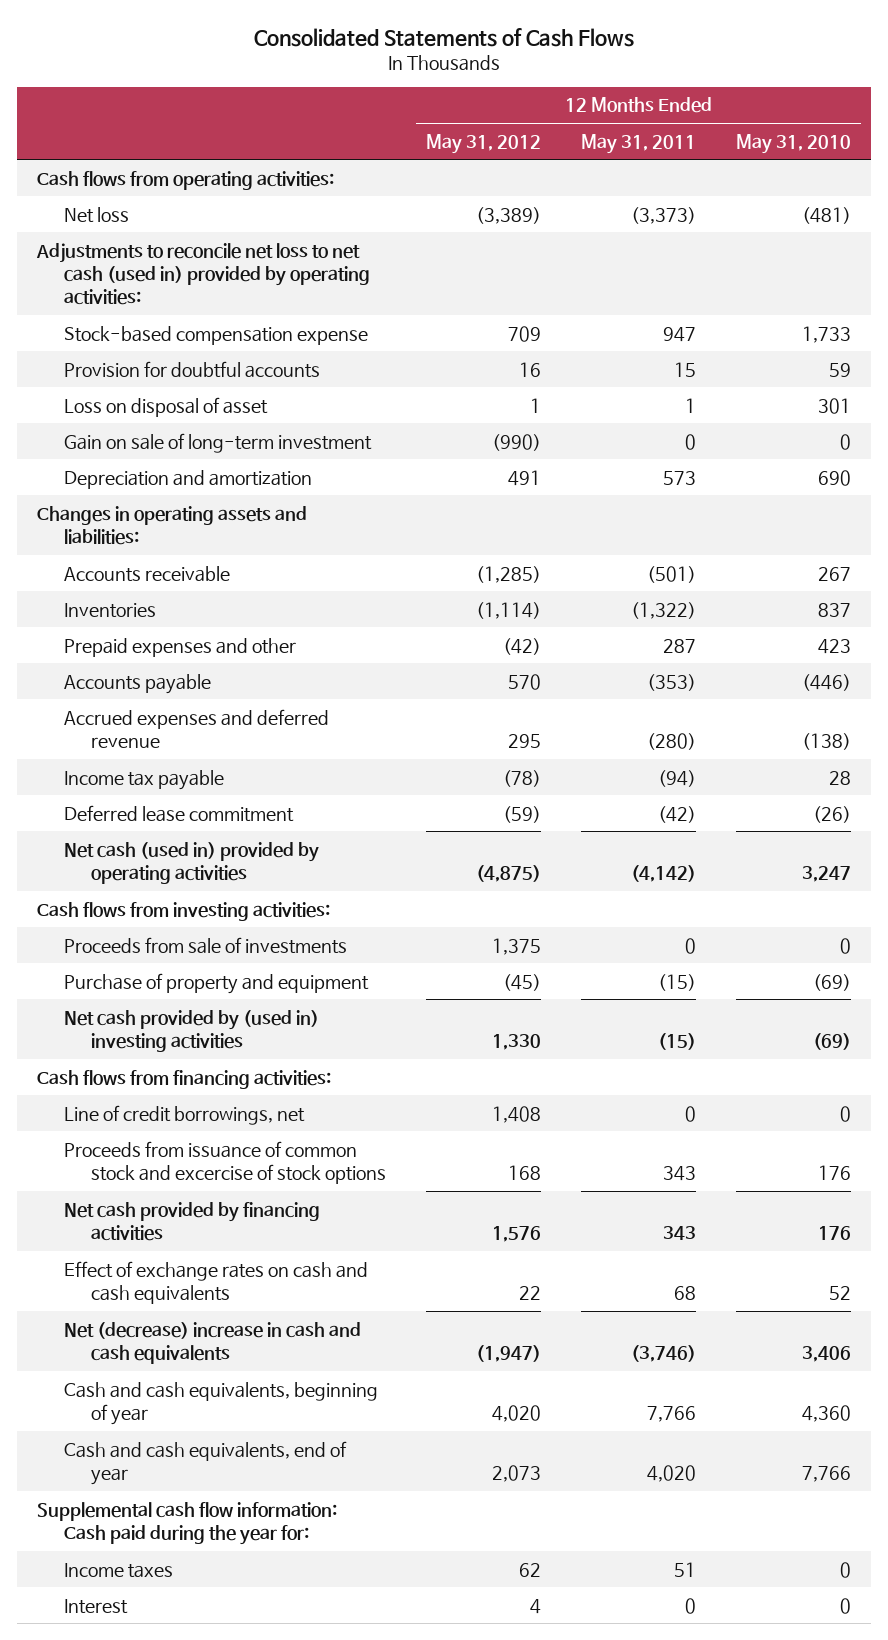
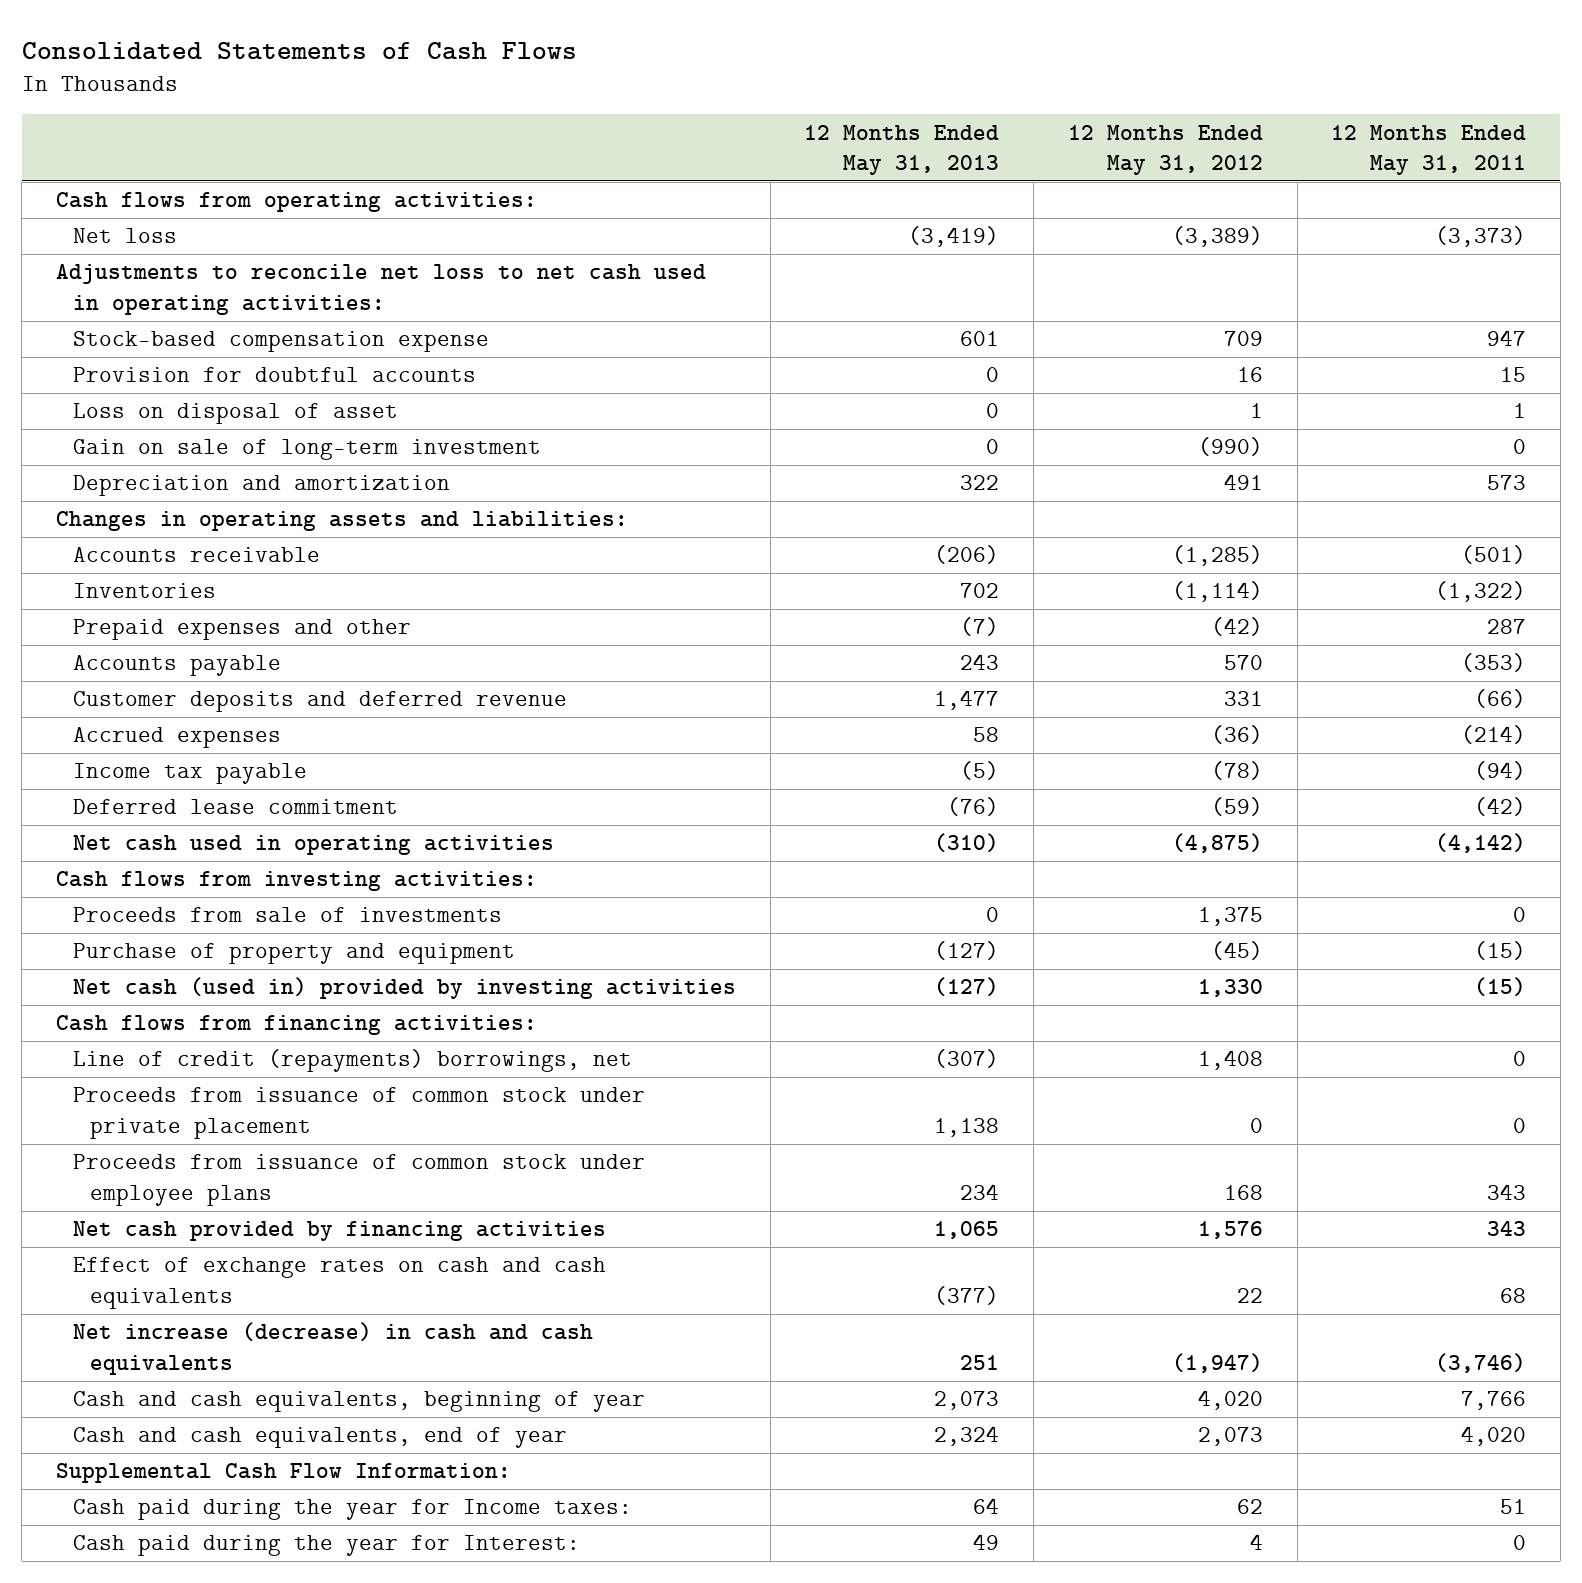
[736,133,852,154] May 31, 2010 -> none
none -> [804,124,1000,175] 12 Months Ended May 31, 2013
[35,242,370,306] Adjustments to reconcile net loss to net cash (used in) provided by operating activities: -> [55,264,706,315] Adjustments to reconcile net loss to net cash used in operating activities:
none -> [73,691,568,713] Customer deposits and deferred revenue
[63,708,329,749] Accrued expenses and deferred revenue -> [73,727,282,749] Accrued expenses
[507,734,541,749] 295 -> [1210,725,1263,745] (36)
[647,733,697,751] (280) -> [1461,725,1527,745] (214)
[63,841,319,885] Net cash (used in) provided by operating activities -> [73,835,555,856] Net cash used in operating activities
[63,1009,319,1053] Net cash provided by (used in) investing activities -> [73,977,737,1000] Net cash (used in) provided by investing activities
[63,1104,305,1125] Line of credit borrowings, net -> [73,1049,633,1073] Line of credit (repayments) borrowings, net
none -> [73,1087,646,1139] Proceeds from issuance of common stock under private placement
[63,1140,386,1185] Proceeds from issuance of common stock and excercise of stock options -> [73,1154,646,1206] Proceeds from issuance of common stock under employee plans
[63,1321,361,1365] Net (decrease) increase in cash and cash equivalents -> [73,1322,594,1375] Net increase (decrease) in cash and cash equivalents
[36,1501,337,1546] Supplemental cash flow information: Cash paid during the year for: -> [55,1463,511,1484] Supplemental Cash Flow Information:
[63,1562,173,1578] Income taxes -> [73,1499,633,1521] Cash paid during the year for Income taxes:
[63,1598,128,1614] Interest -> [73,1535,581,1557] Cash paid during the year for Interest:

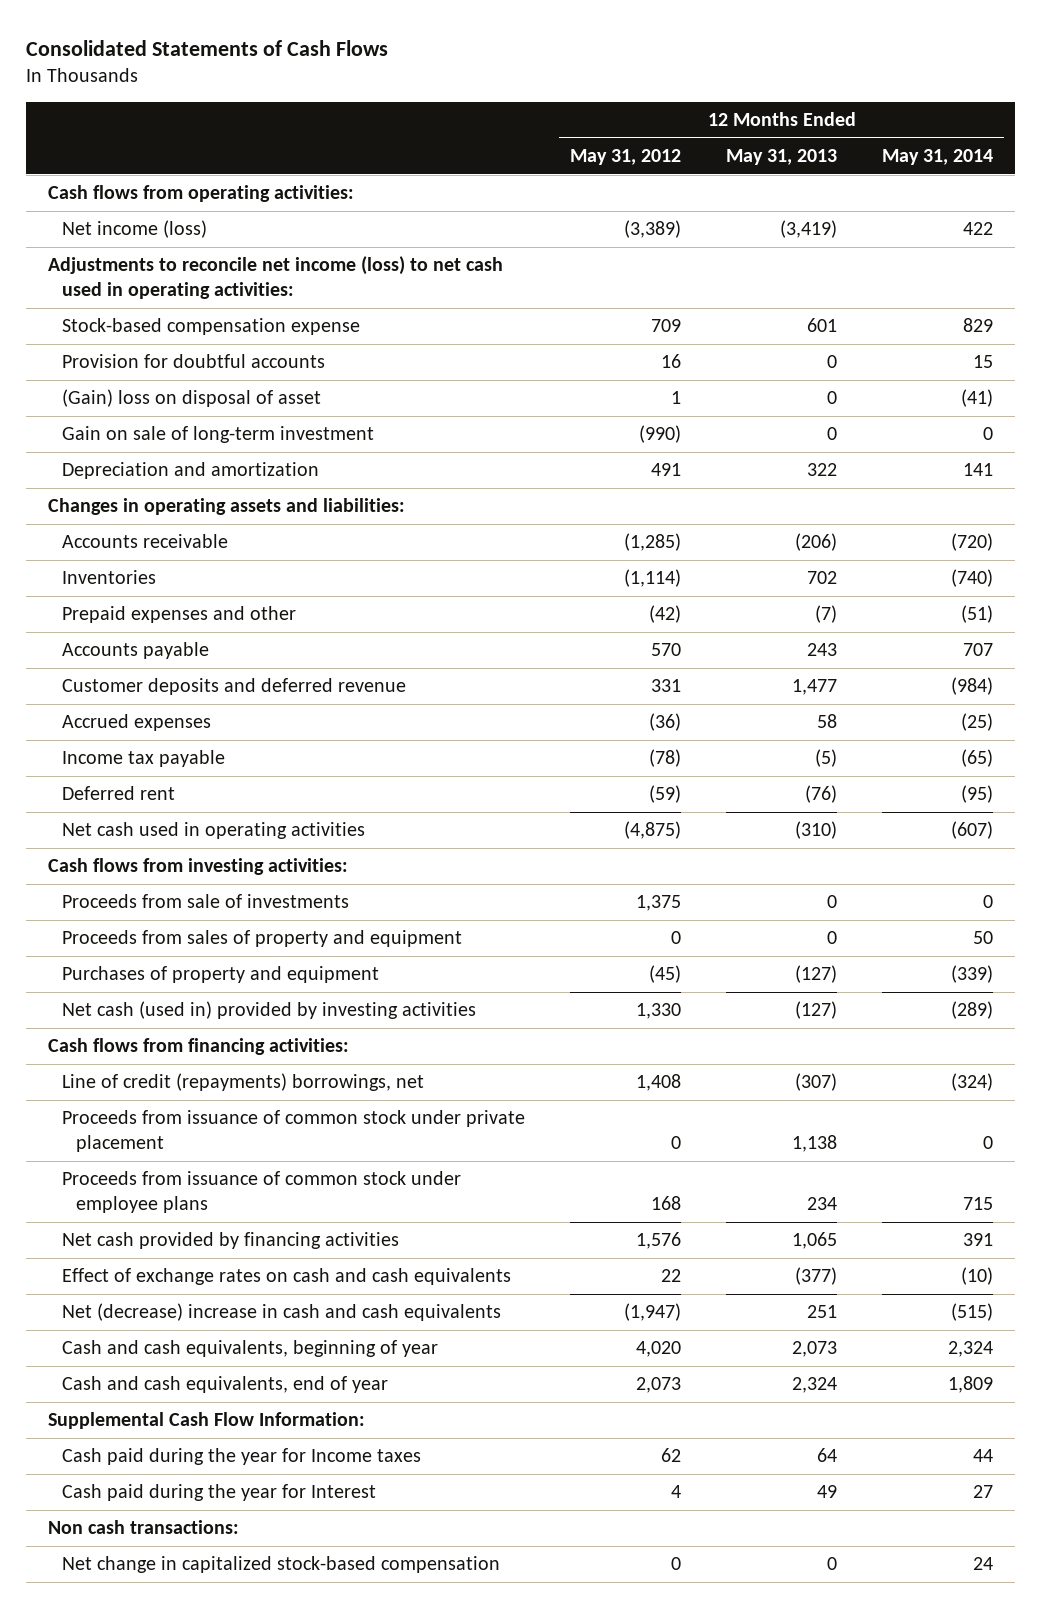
[1331,124,1527,175] 12 Months Ended May 31, 2011 -> none
none -> [882,148,994,165] May 31, 2014
[73,228,178,244] Net loss -> [62,220,208,239] Net income (loss)
[55,264,706,315] Adjustments to reconcile net loss to net cash used in operating activities: -> [48,256,504,299] Adjustments to reconcile net income (loss) to net cash used in operating activities:
[73,403,399,425] Loss on disposal of asset -> [62,389,322,408] (Gain) loss on disposal of asset
[73,799,399,815] Deferred lease commitment -> [62,786,176,801] Deferred rent
none -> [62,930,463,948] Proceeds from sales of property and equipment
[73,943,516,965] Purchase of property and equipment -> [62,966,380,984] Purchases of property and equipment
[73,1322,594,1375] Net increase (decrease) in cash and cash equivalents -> [62,1303,502,1322] Net (decrease) increase in cash and cash equivalents
[73,1499,633,1521] Cash paid during the year for Income taxes: -> [62,1448,422,1466] Cash paid during the year for Income taxes
[73,1535,581,1557] Cash paid during the year for Interest: -> [62,1484,377,1502] Cash paid during the year for Interest
none -> [48,1520,240,1535] Non cash transactions:
none -> [62,1556,501,1574] Net change in capitalized stock-based compensation

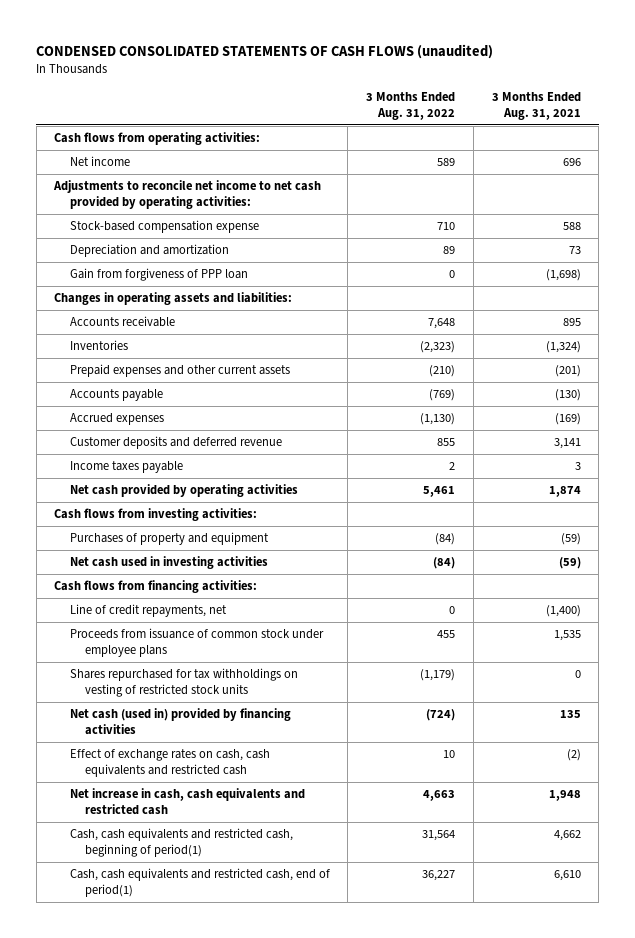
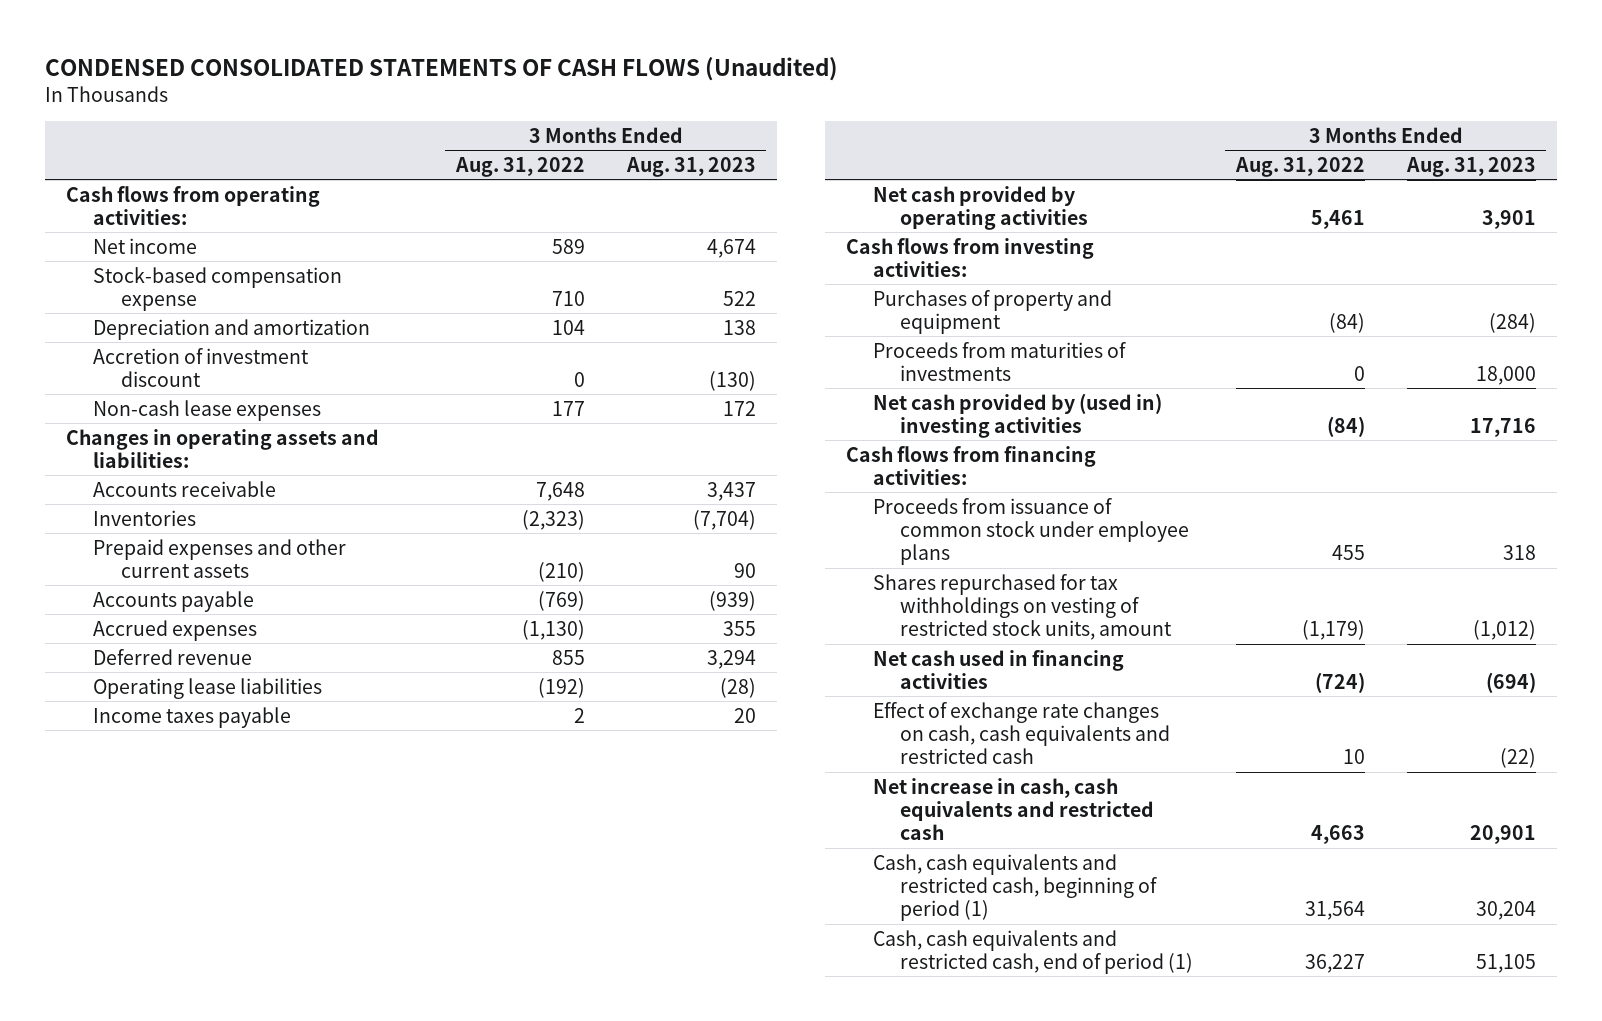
[36,43,494,59] CONDENSED CONSOLIDATED STATEMENTS OF CASH FLOWS (unaudited) -> [45,56,839,81] CONDENSED CONSOLIDATED STATEMENTS OF CASH FLOWS (Unaudited)
[491,92,581,120] 3 Months Ended Aug. 31, 2021 -> none
none -> [625,156,756,177] Aug. 31, 2023
[53,180,322,209] Adjustments to reconcile net income to net cash provided by operating activities: -> none
[69,268,248,282] Gain from forgiveness of PPP loan -> none
[443,246,456,255] 89 -> [551,319,585,335] 104
none -> [93,347,310,387] Accretion of investment discount
none -> [93,399,322,421] Non-cash lease expenses
[69,436,282,450] Customer deposits and deferred revenue -> [93,648,253,665] Deferred revenue
none -> [93,677,323,699] Operating lease liabilities
none -> [873,341,1127,381] Proceeds from maturities of investments
[69,556,268,570] Net cash used in investing activities -> [873,392,1163,438] Net cash provided by (used in) investing activities
[69,604,227,618] Line of credit repayments, net -> none
[69,668,298,697] Shares repurchased for tax withholdings on vesting of restricted stock units -> [873,573,1173,641] Shares repurchased for tax withholdings on vesting of restricted stock units, amount
[69,708,291,735] Net cash (used in) provided by financing activities -> [873,649,1125,689] Net cash used in financing activities
[69,749,270,777] Effect of exchange rates on cash, cash equivalents and restricted cash -> [873,701,1171,765] Effect of exchange rate changes on cash, cash equivalents and restricted cash
[69,828,293,857] Cash, cash equivalents and restricted cash, beginning of period(1) -> [873,853,1158,922] Cash, cash equivalents and restricted cash, beginning of period (1)
[69,868,330,897] Cash, cash equivalents and restricted cash, end of period(1) -> [873,929,1194,974] Cash, cash equivalents and restricted cash, end of period (1)

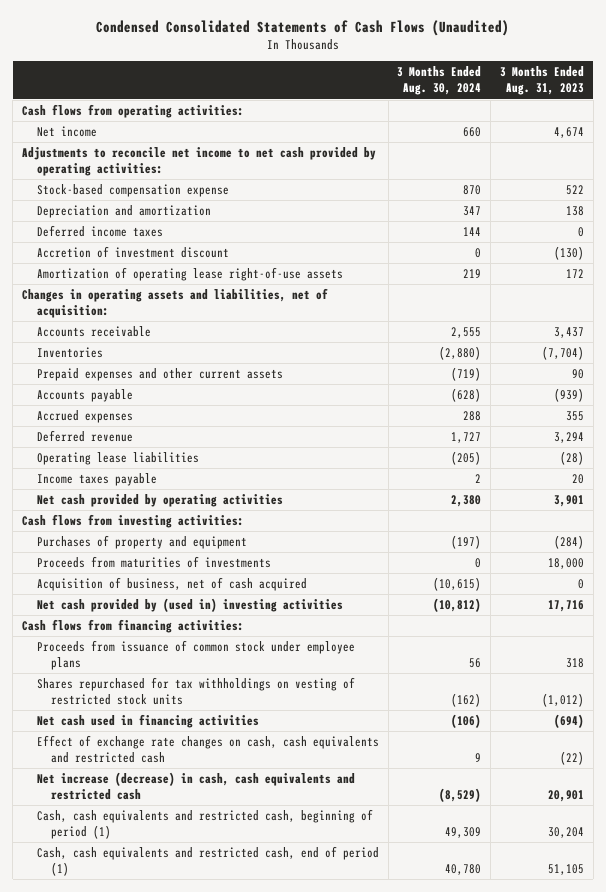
[45,56,839,81] CONDENSED CONSOLIDATED STATEMENTS OF CASH FLOWS (Unaudited) -> [96,20,510,37] Condensed Consolidated Statements of Cash Flows (Unaudited)
[454,156,585,177] Aug. 31, 2022 -> none
none -> [397,66,482,96] 3 Months Ended Aug. 30, 2024
none -> [22,146,377,176] Adjustments to reconcile net income to net cash provided by operating activities:
none -> [36,224,163,237] Deferred income taxes
[93,399,322,421] Non-cash lease expenses -> [36,266,343,281] Amortization of operating lease right-of-use assets
[66,428,380,468] Changes in operating assets and liabilities: -> [22,287,329,318] Changes in operating assets and liabilities, net of acquisition:
none -> [36,576,307,591] Acquisition of business, net of cash acquired
[873,573,1173,641] Shares repurchased for tax withholdings on vesting of restricted stock units, amount -> [36,676,355,705] Shares repurchased for tax withholdings on vesting of restricted stock units
[873,777,1155,841] Net increase in cash, cash equivalents and restricted cash -> [36,771,355,800] Net increase (decrease) in cash, cash equivalents and restricted cash

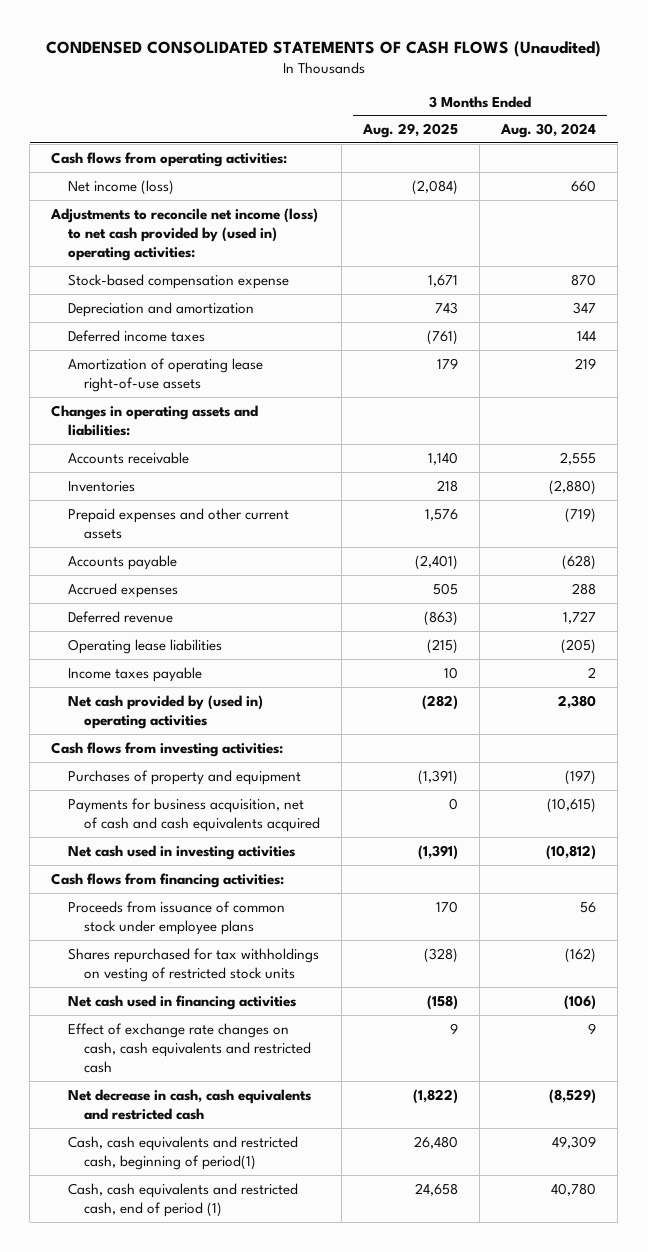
[96,20,510,37] Condensed Consolidated Statements of Cash Flows (Unaudited) -> [45,40,601,57] CONDENSED CONSOLIDATED STATEMENTS OF CASH FLOWS (Unaudited)
[500,66,585,96] 3 Months Ended Aug. 31, 2023 -> none
none -> [362,123,459,139] Aug. 29, 2025
[36,125,97,137] Net income -> [67,179,174,195] Net income (loss)
[22,146,377,176] Adjustments to reconcile net income to net cash provided by operating activities: -> [50,207,319,262] Adjustments to reconcile net income (loss) to net cash provided by (used in) operating activities:
[36,245,229,258] Accretion of investment discount -> none
[22,287,329,318] Changes in operating assets and liabilities, net of acquisition: -> [51,404,259,436] Changes in operating assets and liabilities:
[36,493,283,507] Net cash provided by operating activities -> [67,694,263,729] Net cash provided by (used in) operating activities
[36,555,271,568] Proceeds from maturities of investments -> none
[36,576,307,591] Acquisition of business, net of cash acquired -> [67,797,321,832] Payments for business acquisition, net of cash and cash equivalents acquired
[36,597,343,612] Net cash provided by (used in) investing activities -> [67,844,295,860] Net cash used in investing activities
[36,771,355,800] Net increase (decrease) in cash, cash equivalents and restricted cash -> [67,1088,311,1120] Net decrease in cash, cash equivalents and restricted cash
[36,808,373,839] Cash, cash equivalents and restricted cash, beginning of period (1) -> [67,1135,298,1170] Cash, cash equivalents and restricted cash, beginning of period(1)

